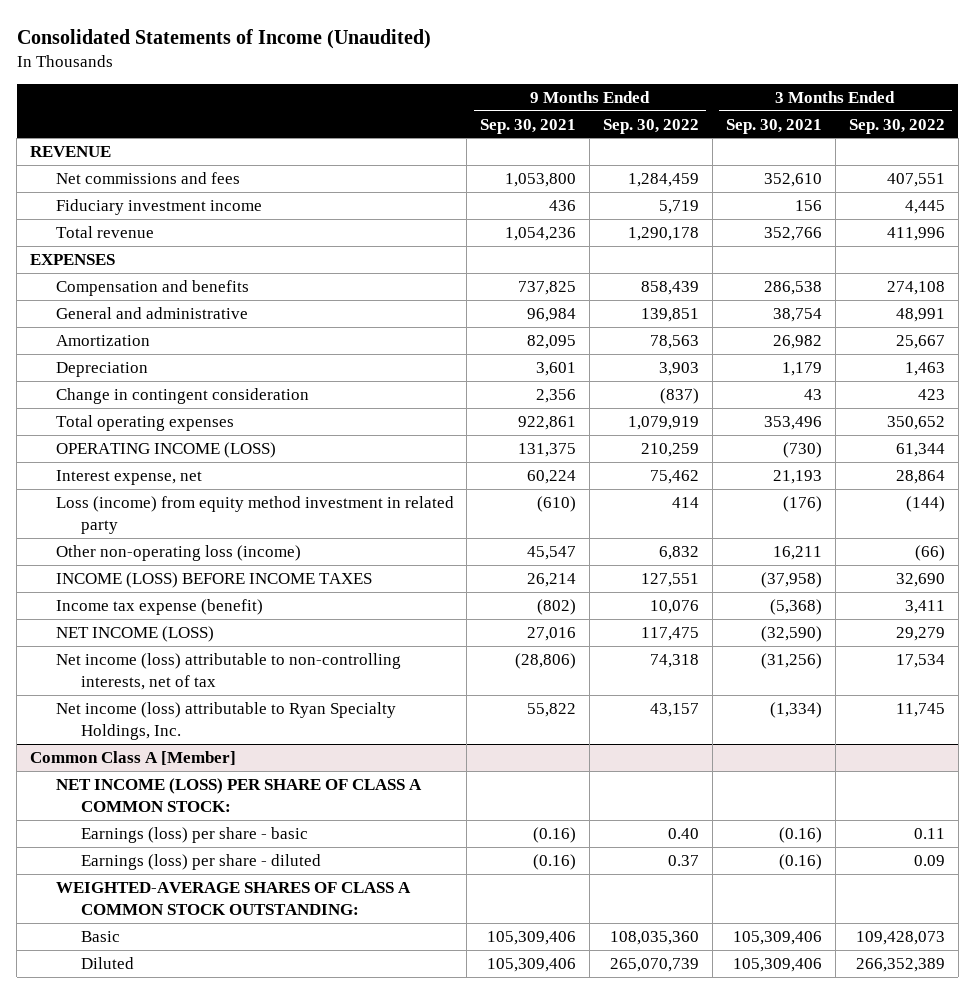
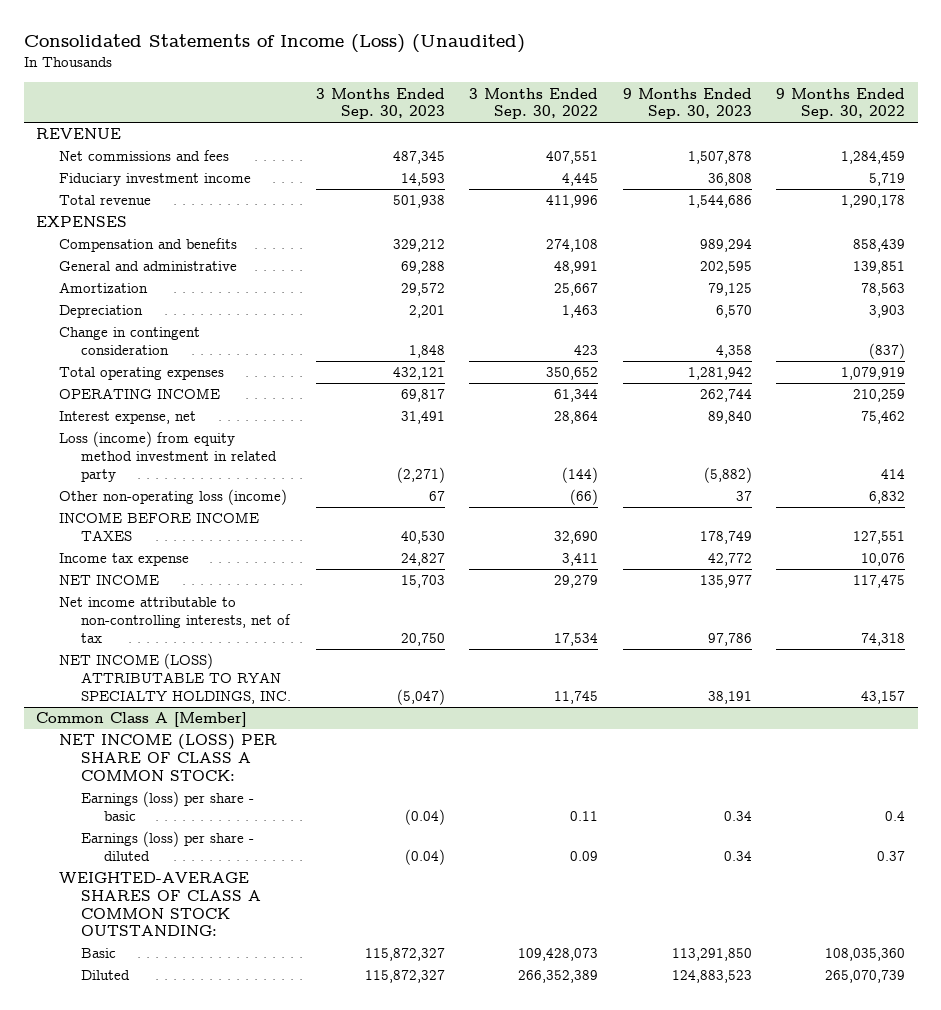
[16,28,431,49] Consolidated Statements of Income (Unaudited) -> [23,34,525,54] Consolidated Statements of Income (Loss) (Unaudited)
[480,118,577,134] Sep. 30, 2021 -> none
[726,118,823,134] Sep. 30, 2021 -> none
none -> [315,87,445,120] 3 Months Ended Sep. 30, 2023
none -> [622,87,752,120] 9 Months Ended Sep. 30, 2023
[55,441,276,458] OPERATING INCOME (LOSS) -> [58,388,220,400] OPERATING INCOME
[55,571,372,588] INCOME (LOSS) BEFORE INCOME TAXES -> [58,512,259,541] INCOME BEFORE INCOME TAXES
[55,598,263,615] Income tax expense (benefit) -> [58,553,189,567] Income tax expense
[55,625,214,642] NET INCOME (LOSS) -> [58,574,159,586] NET INCOME
[55,652,401,690] Net income (loss) attributable to non-controlling interests, net of tax -> [58,597,292,643] Net income attributable to non-controlling interests, net of tax
[55,701,396,740] Net income (loss) attributable to Ryan Specialty Holdings, Inc. -> [58,653,292,704] NET INCOME (LOSS) ATTRIBUTABLE TO RYAN SPECIALTY HOLDINGS, INC.
[668,827,700,839] 0.40 -> [885,810,906,821] 0.4

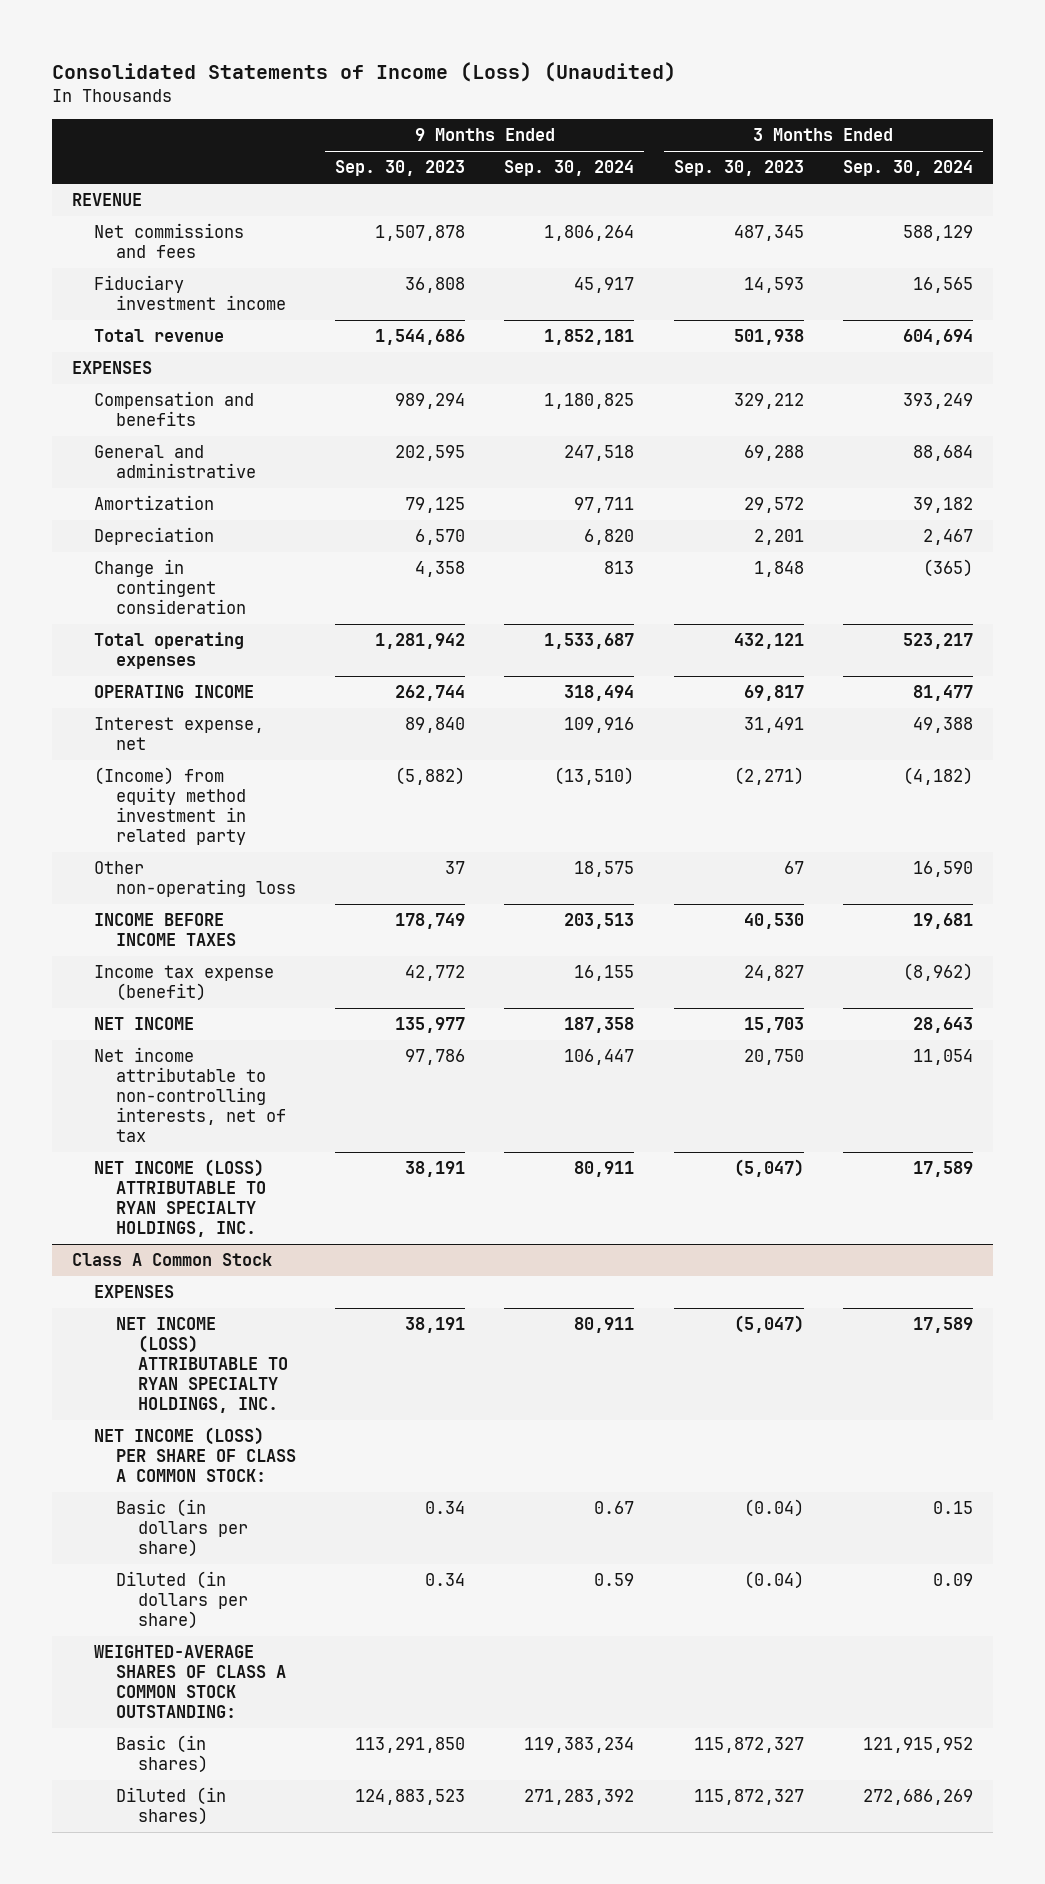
[469,87,599,120] 3 Months Ended Sep. 30, 2022 -> none
[776,87,906,120] 9 Months Ended Sep. 30, 2022 -> none
none -> [504,160,635,177] Sep. 30, 2024
none -> [843,160,974,177] Sep. 30, 2024
[58,431,278,482] Loss (income) from equity method investment in related party -> [93,767,246,846] (Income) from equity method investment in related party
[58,489,287,506] Other non-operating loss (income) -> [93,861,296,898] Other non-operating loss
[58,553,189,567] Income tax expense -> [93,965,274,1002] Income tax expense (benefit)
[35,712,247,728] Common Class A [Member] -> [71,1253,272,1267] Class A Common Stock
none -> [93,1285,174,1299] EXPENSES
none -> [115,1317,288,1414] NET INCOME (LOSS) ATTRIBUTABLE TO RYAN SPECIALTY HOLDINGS, INC.
[81,791,255,821] Earnings (loss) per share - basic -> [115,1499,248,1558] Basic (in dollars per share)
[81,831,255,861] Earnings (loss) per share - diluted -> [115,1571,248,1630] Diluted (in dollars per share)
[81,948,117,959] Basic -> [115,1735,208,1774] Basic (in shares)
[81,970,131,981] Diluted -> [115,1787,226,1826] Diluted (in shares)

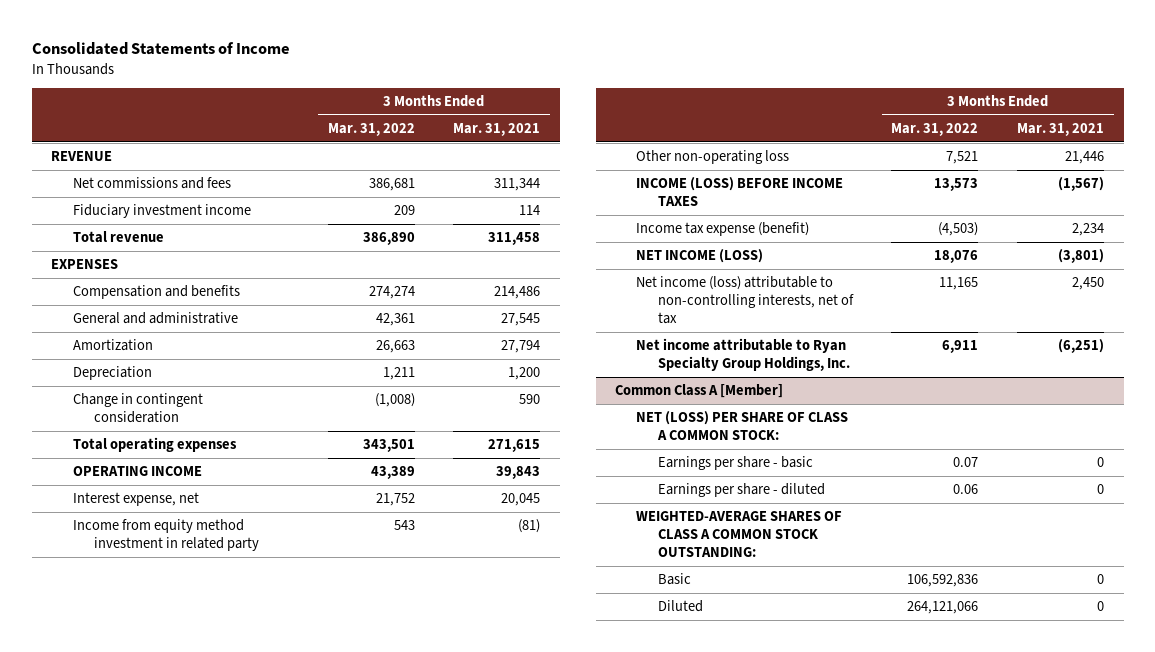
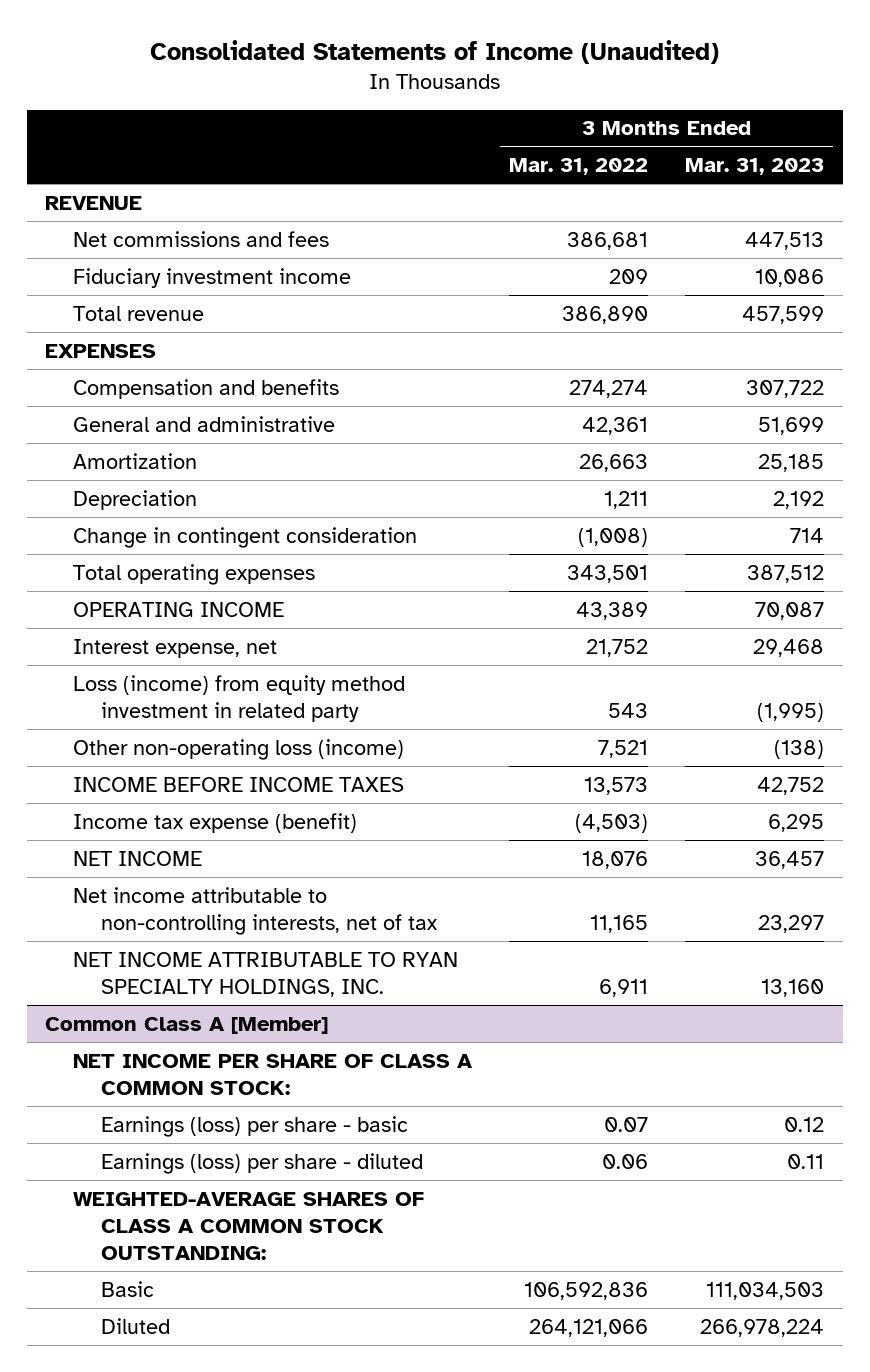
[31,42,290,56] Consolidated Statements of Income -> [149,39,719,64] Consolidated Statements of Income (Unaudited)
[453,122,541,136] Mar. 31, 2021 -> none
none -> [685,158,825,176] Mar. 31, 2023
[72,519,259,552] Income from equity method investment in related party -> [73,674,406,722] Loss (income) from equity method investment in related party
[636,150,790,165] Other non-operating loss -> [73,738,405,760] Other non-operating loss (income)
[636,177,844,207] INCOME (LOSS) BEFORE INCOME TAXES -> [73,776,405,792] INCOME BEFORE INCOME TAXES
[636,249,764,264] NET INCOME (LOSS) -> [73,850,203,866] NET INCOME
[636,276,854,325] Net income (loss) attributable to non-controlling interests, net of tax -> [73,886,439,935] Net income attributable to non-controlling interests, net of tax
[636,338,850,372] Net income attributable to Ryan Specialty Group Holdings, Inc. -> [73,951,459,997] NET INCOME ATTRIBUTABLE TO RYAN SPECIALTY HOLDINGS, INC.
[636,411,849,441] NET (LOSS) PER SHARE OF CLASS A COMMON STOCK: -> [73,1053,474,1095] NET INCOME PER SHARE OF CLASS A COMMON STOCK:
[657,456,813,471] Earnings per share - basic -> [101,1115,409,1137] Earnings (loss) per share - basic
[657,483,825,498] Earnings per share - diluted -> [101,1152,424,1174] Earnings (loss) per share - diluted

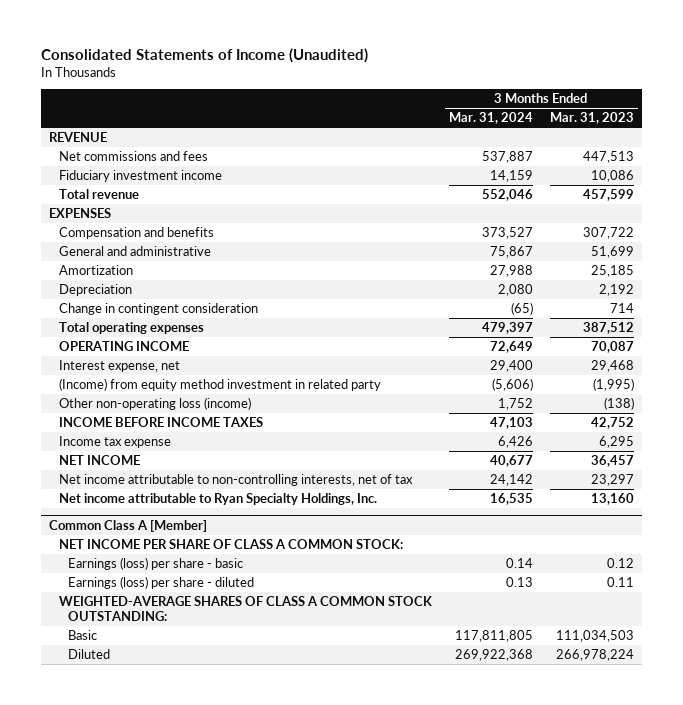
[509,158,649,176] Mar. 31, 2022 -> none
none -> [448,112,533,125] Mar. 31, 2024
[73,674,406,722] Loss (income) from equity method investment in related party -> [58,377,381,391] (Income) from equity method investment in related party
[73,812,358,833] Income tax expense (benefit) -> [58,435,171,448] Income tax expense
[73,951,459,997] NET INCOME ATTRIBUTABLE TO RYAN SPECIALTY HOLDINGS, INC. -> [58,492,377,505] Net income attributable to Ryan Specialty Holdings, Inc.

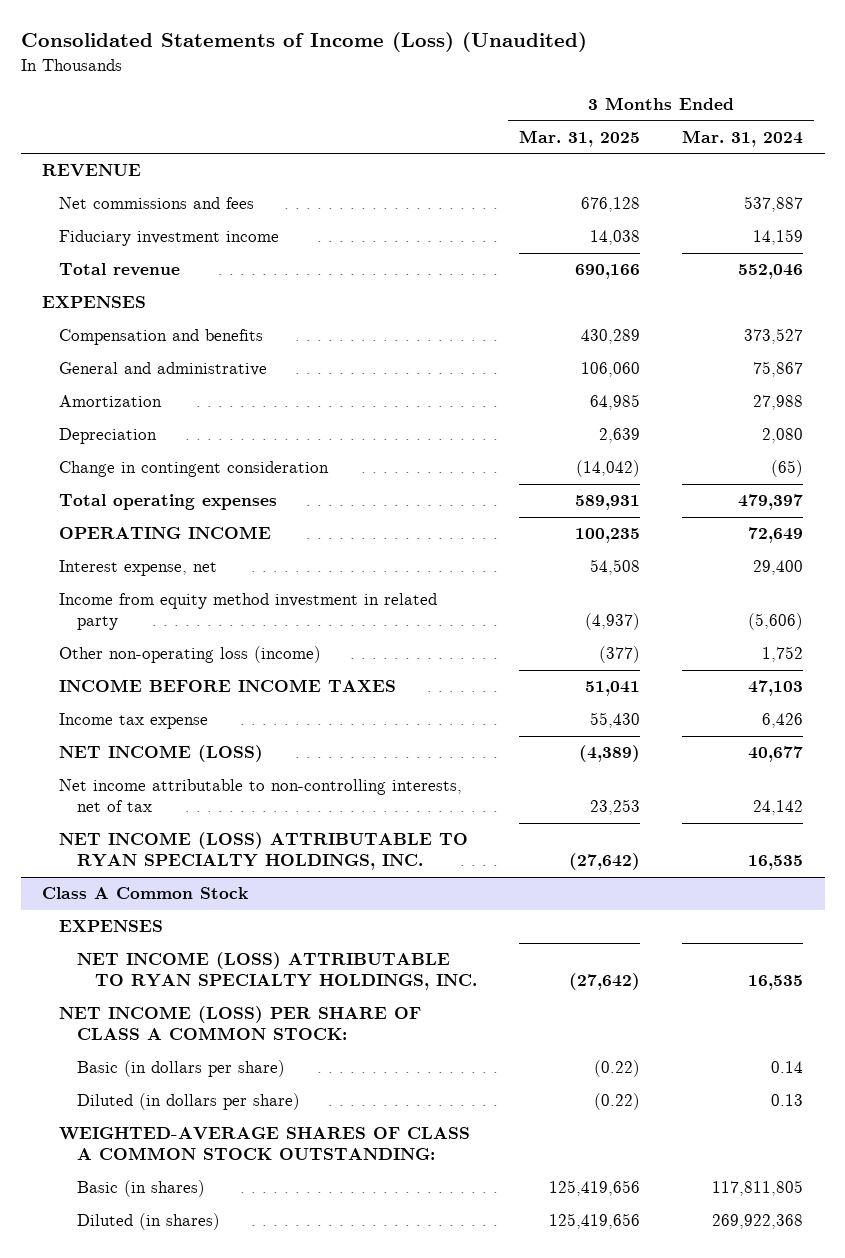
[40,48,368,64] Consolidated Statements of Income (Unaudited) -> [20,32,587,53] Consolidated Statements of Income (Loss) (Unaudited)
[549,112,634,125] Mar. 31, 2023 -> none
none -> [518,129,640,147] Mar. 31, 2025
[58,377,381,391] (Income) from equity method investment in related party -> [59,593,438,631] Income from equity method investment in related party
[58,454,140,465] NET INCOME -> [59,745,264,763] NET INCOME (LOSS)
[58,492,377,505] Net income attributable to Ryan Specialty Holdings, Inc. -> [59,832,469,871] NET INCOME (LOSS) ATTRIBUTABLE TO RYAN SPECIALTY HOLDINGS, INC.
[49,519,208,532] Common Class A [Member] -> [41,887,248,900] Class A Common Stock
none -> [59,920,164,933] EXPENSES
none -> [77,952,477,991] NET INCOME (LOSS) ATTRIBUTABLE TO RYAN SPECIALTY HOLDINGS, INC.
[58,538,403,549] NET INCOME PER SHARE OF CLASS A COMMON STOCK: -> [59,1006,422,1041] NET INCOME (LOSS) PER SHARE OF CLASS A COMMON STOCK:
[68,556,244,570] Earnings (loss) per share - basic -> [77,1060,286,1078] Basic (in dollars per share)
[68,575,255,589] Earnings (loss) per share - diluted -> [77,1093,301,1111] Diluted (in dollars per share)
[68,629,98,640] Basic -> [77,1180,206,1198] Basic (in shares)
[68,648,111,659] Diluted -> [77,1213,221,1231] Diluted (in shares)

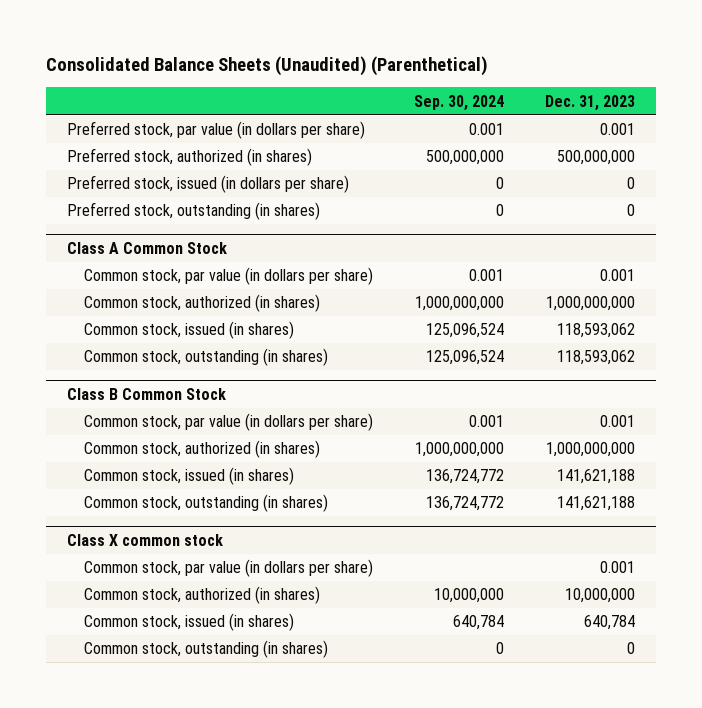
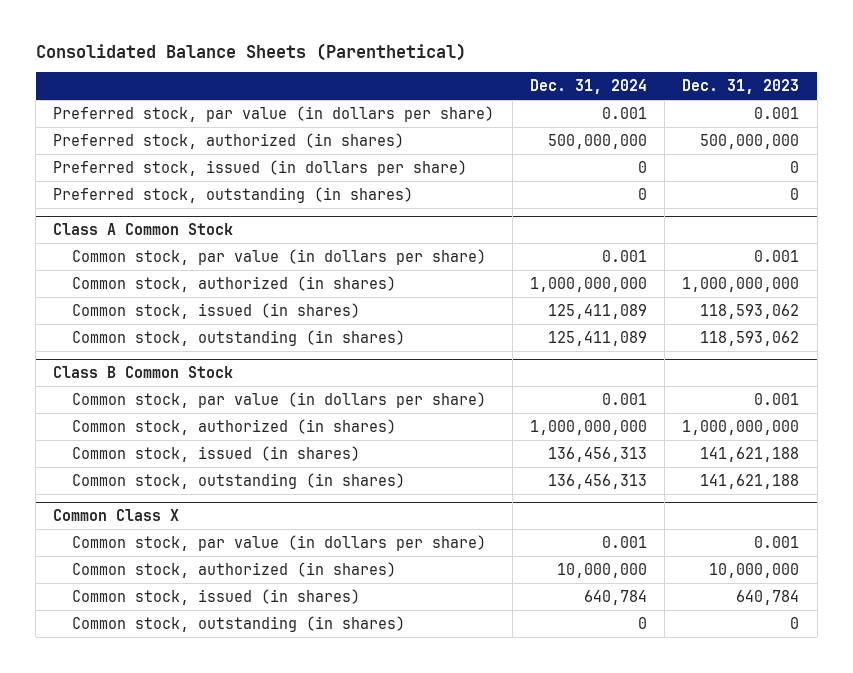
[46,56,489,77] Consolidated Balance Sheets (Unaudited) (Parenthetical) -> [35,42,466,61] Consolidated Balance Sheets (Parenthetical)
[413,94,504,111] Sep. 30, 2024 -> none
none -> [529,78,647,94] Dec. 31, 2024
[66,533,223,546] Class X common stock -> [53,509,180,522] Common Class X

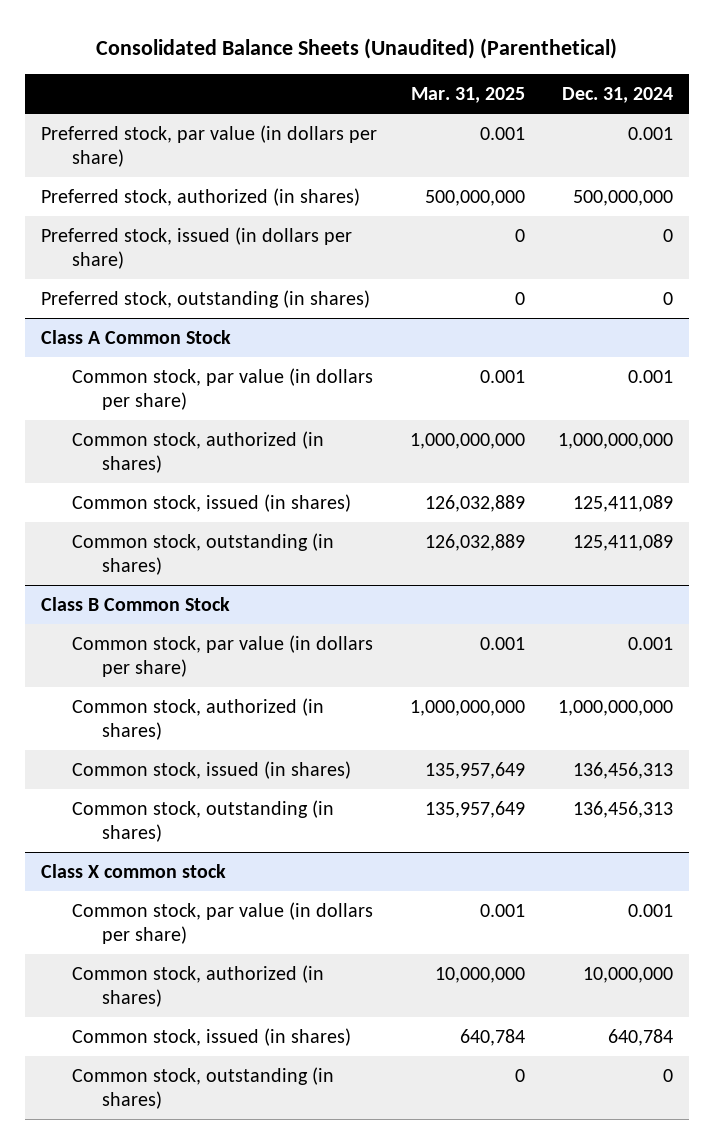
[35,42,466,61] Consolidated Balance Sheets (Parenthetical) -> [96,38,618,60] Consolidated Balance Sheets (Unaudited) (Parenthetical)
[682,78,800,94] Dec. 31, 2023 -> none
none -> [411,87,526,104] Mar. 31, 2025
[53,509,180,522] Common Class X -> [41,863,227,878] Class X common stock

